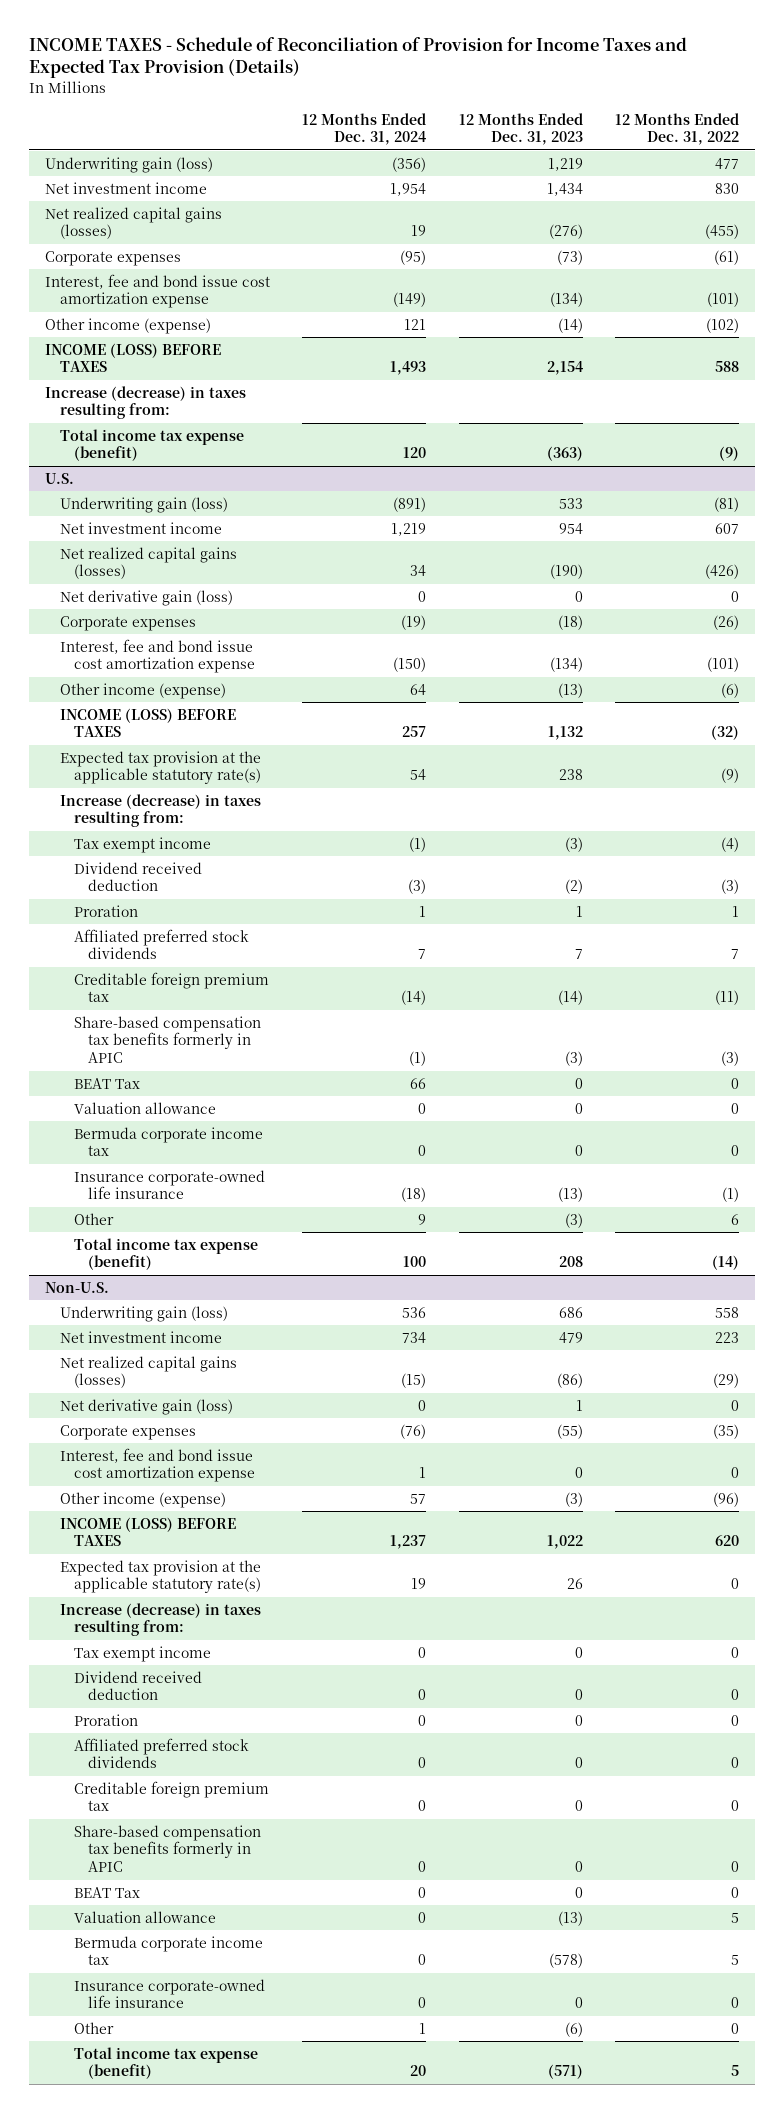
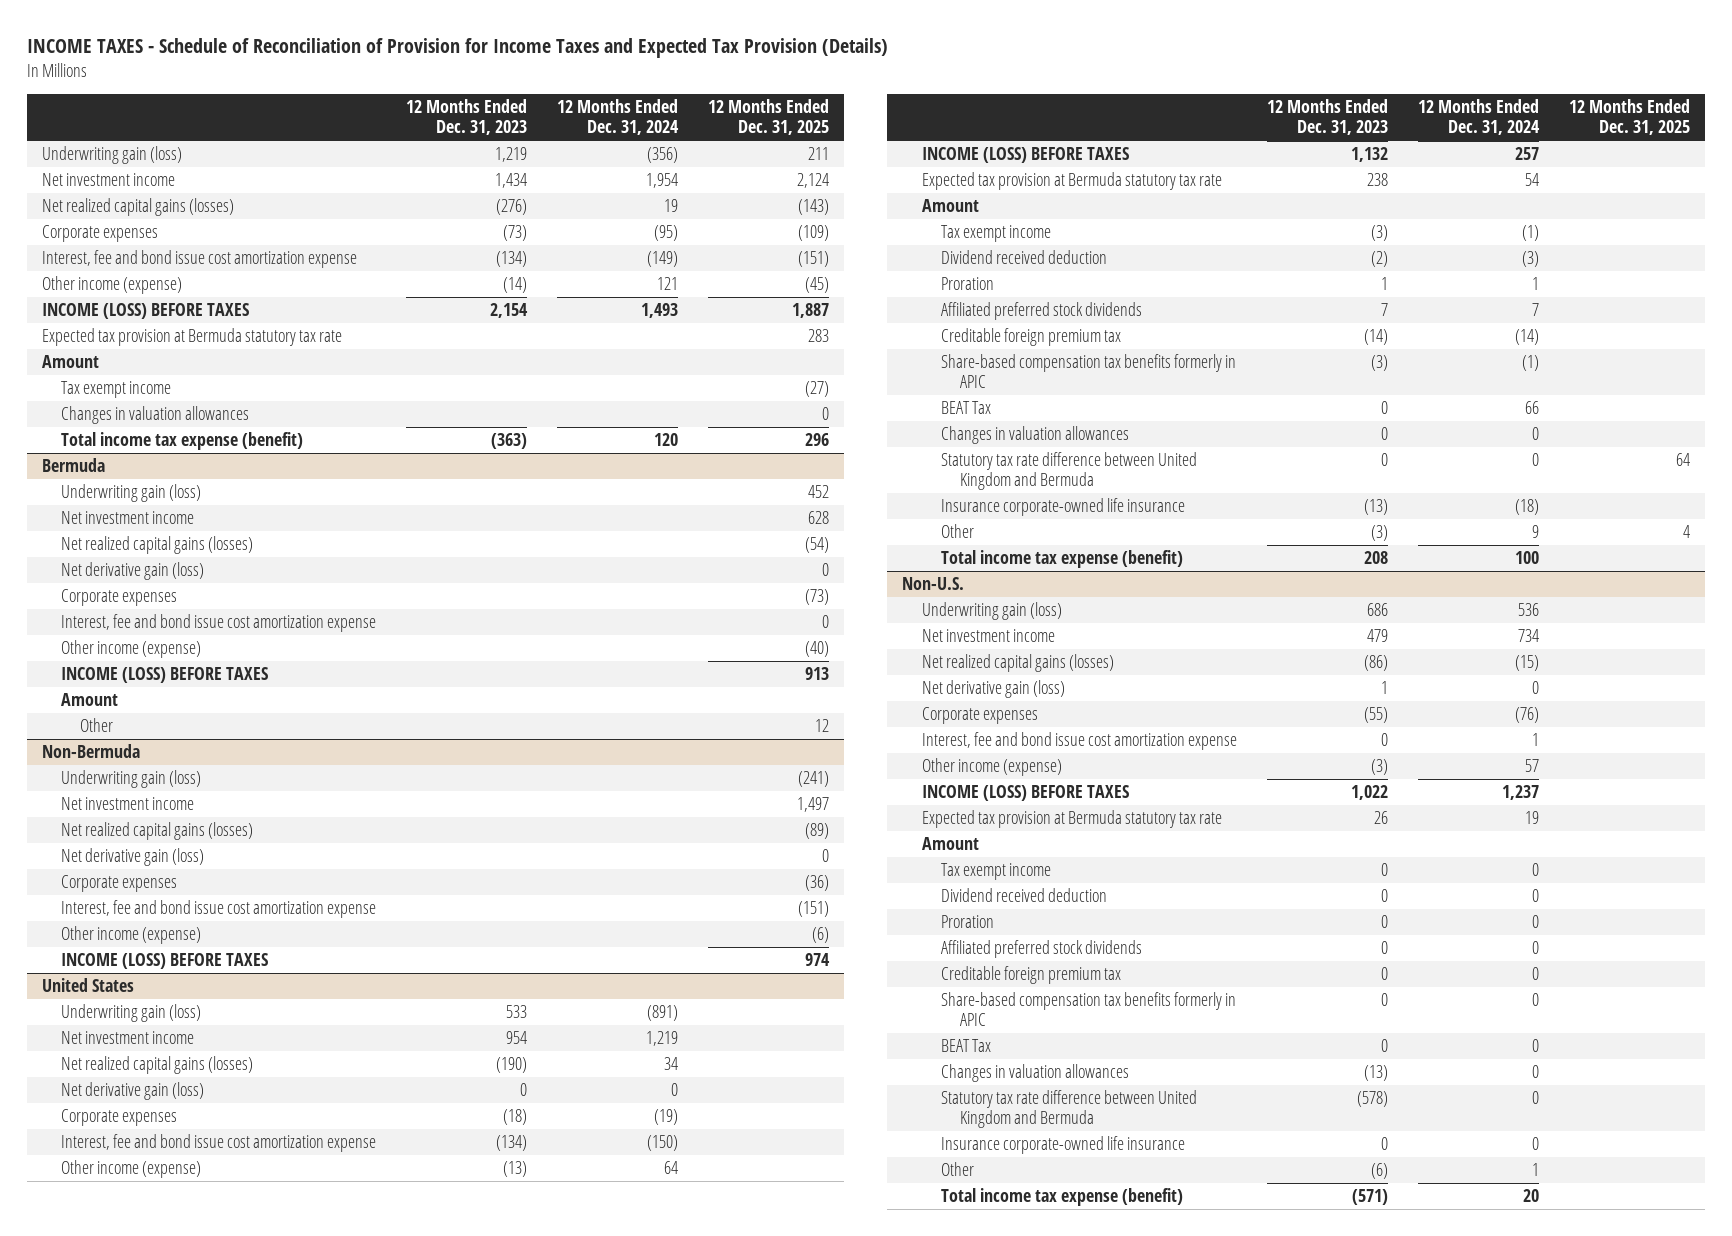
[614,112,739,146] 12 Months Ended Dec. 31, 2022 -> none
none -> [708,99,830,136] 12 Months Ended Dec. 31, 2025
none -> [41,328,342,347] Expected tax provision at Bermuda statutory tax rate
[45,385,247,420] Increase (decrease) in taxes resulting from: -> [41,355,99,369] Amount
none -> [60,381,171,399] Tax exempt income
none -> [60,406,249,425] Changes in valuation allowances
[45,472,75,484] U.S. -> none
none -> [41,458,105,473] Bermuda
none -> [60,484,201,503] Underwriting gain (loss)
none -> [60,511,194,525] Net investment income
none -> [60,536,253,555] Net realized capital gains (losses)
none -> [60,562,204,581] Net derivative gain (loss)
none -> [60,589,177,607] Corporate expenses
none -> [60,614,376,633] Interest, fee and bond issue cost amortization expense
none -> [60,640,201,659] Other income (expense)
none -> [60,667,268,684] INCOME (LOSS) BEFORE TAXES
none -> [60,693,118,707] Amount
none -> [80,718,114,733] Other
none -> [41,744,140,759] Non-Bermuda
none -> [60,770,201,789] Underwriting gain (loss)
none -> [60,797,194,811] Net investment income
none -> [60,822,253,841] Net realized capital gains (losses)
none -> [60,848,204,867] Net derivative gain (loss)
none -> [60,875,177,893] Corporate expenses
none -> [60,900,376,919] Interest, fee and bond issue cost amortization expense
none -> [60,926,201,945] Other income (expense)
none -> [60,953,268,970] INCOME (LOSS) BEFORE TAXES
none -> [41,978,134,993] United States
[59,750,262,785] Expected tax provision at the applicable statutory rate(s) -> [921,172,1222,191] Expected tax provision at Bermuda statutory tax rate
[59,793,261,828] Increase (decrease) in taxes resulting from: -> [921,199,979,213] Amount
[74,1101,217,1114] Valuation allowance -> [941,426,1130,445] Changes in valuation allowances
[74,1126,264,1157] Bermuda corporate income tax -> [941,452,1198,491] Statutory tax rate difference between United Kingdom and Bermuda
[59,1559,262,1594] Expected tax provision at the applicable statutory rate(s) -> [921,810,1222,829] Expected tax provision at Bermuda statutory tax rate
[59,1602,261,1637] Increase (decrease) in taxes resulting from: -> [921,837,979,851] Amount
[74,1910,217,1923] Valuation allowance -> [941,1064,1130,1083] Changes in valuation allowances
[74,1935,264,1966] Bermuda corporate income tax -> [941,1090,1198,1129] Statutory tax rate difference between United Kingdom and Bermuda

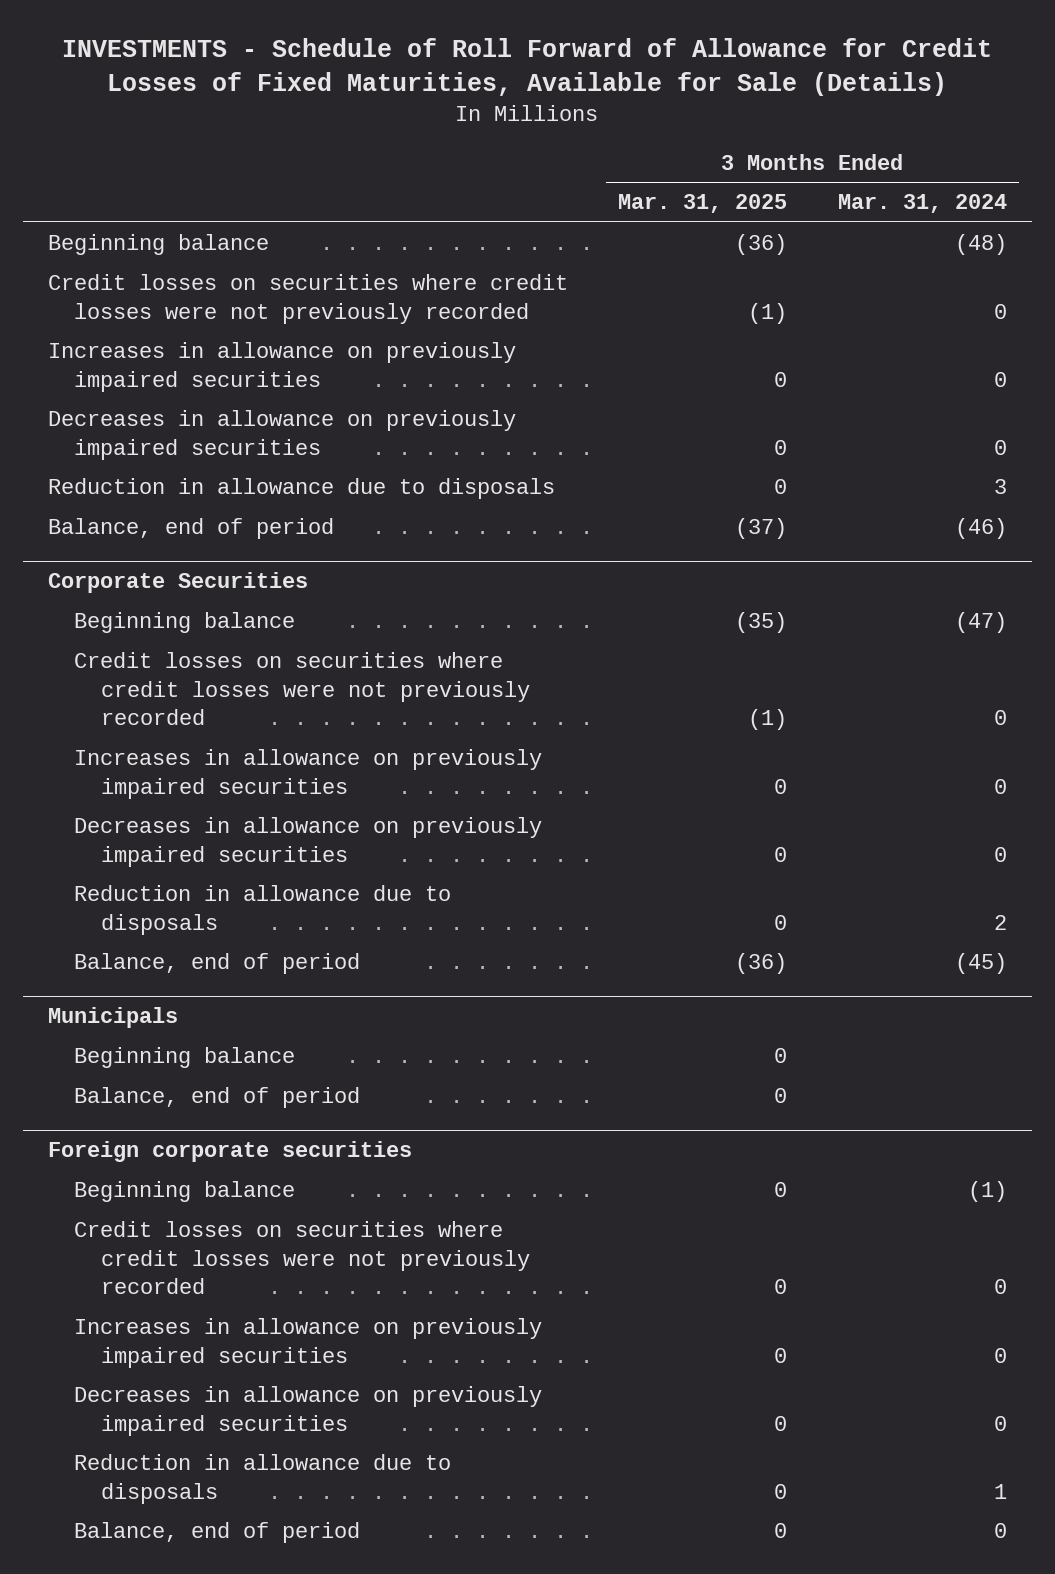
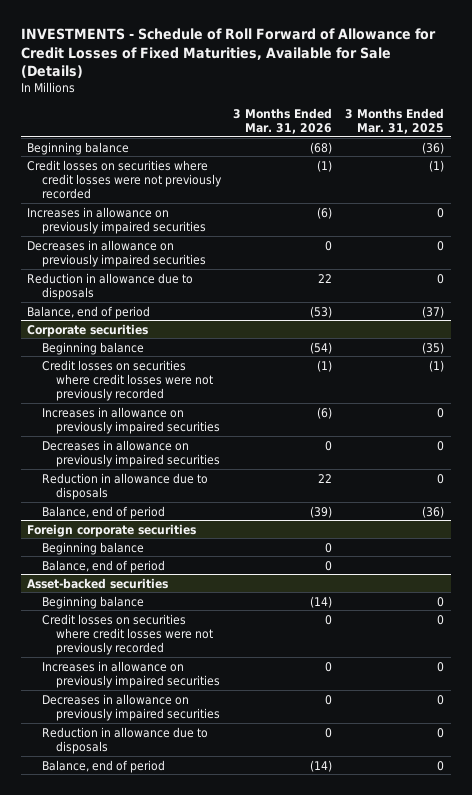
[837,194,1007,214] Mar. 31, 2024 -> none
none -> [233,107,333,134] 3 Months Ended Mar. 31, 2026
[47,572,308,594] Corporate Securities -> [27,323,149,337] Corporate securities
[47,1007,178,1029] Municipals -> none
[74,1047,296,1069] Beginning balance -> none
[74,1087,361,1109] Balance, end of period -> none
none -> [41,541,144,555] Beginning balance
none -> [41,559,165,573] Balance, end of period
none -> [27,577,169,589] Asset-backed securities

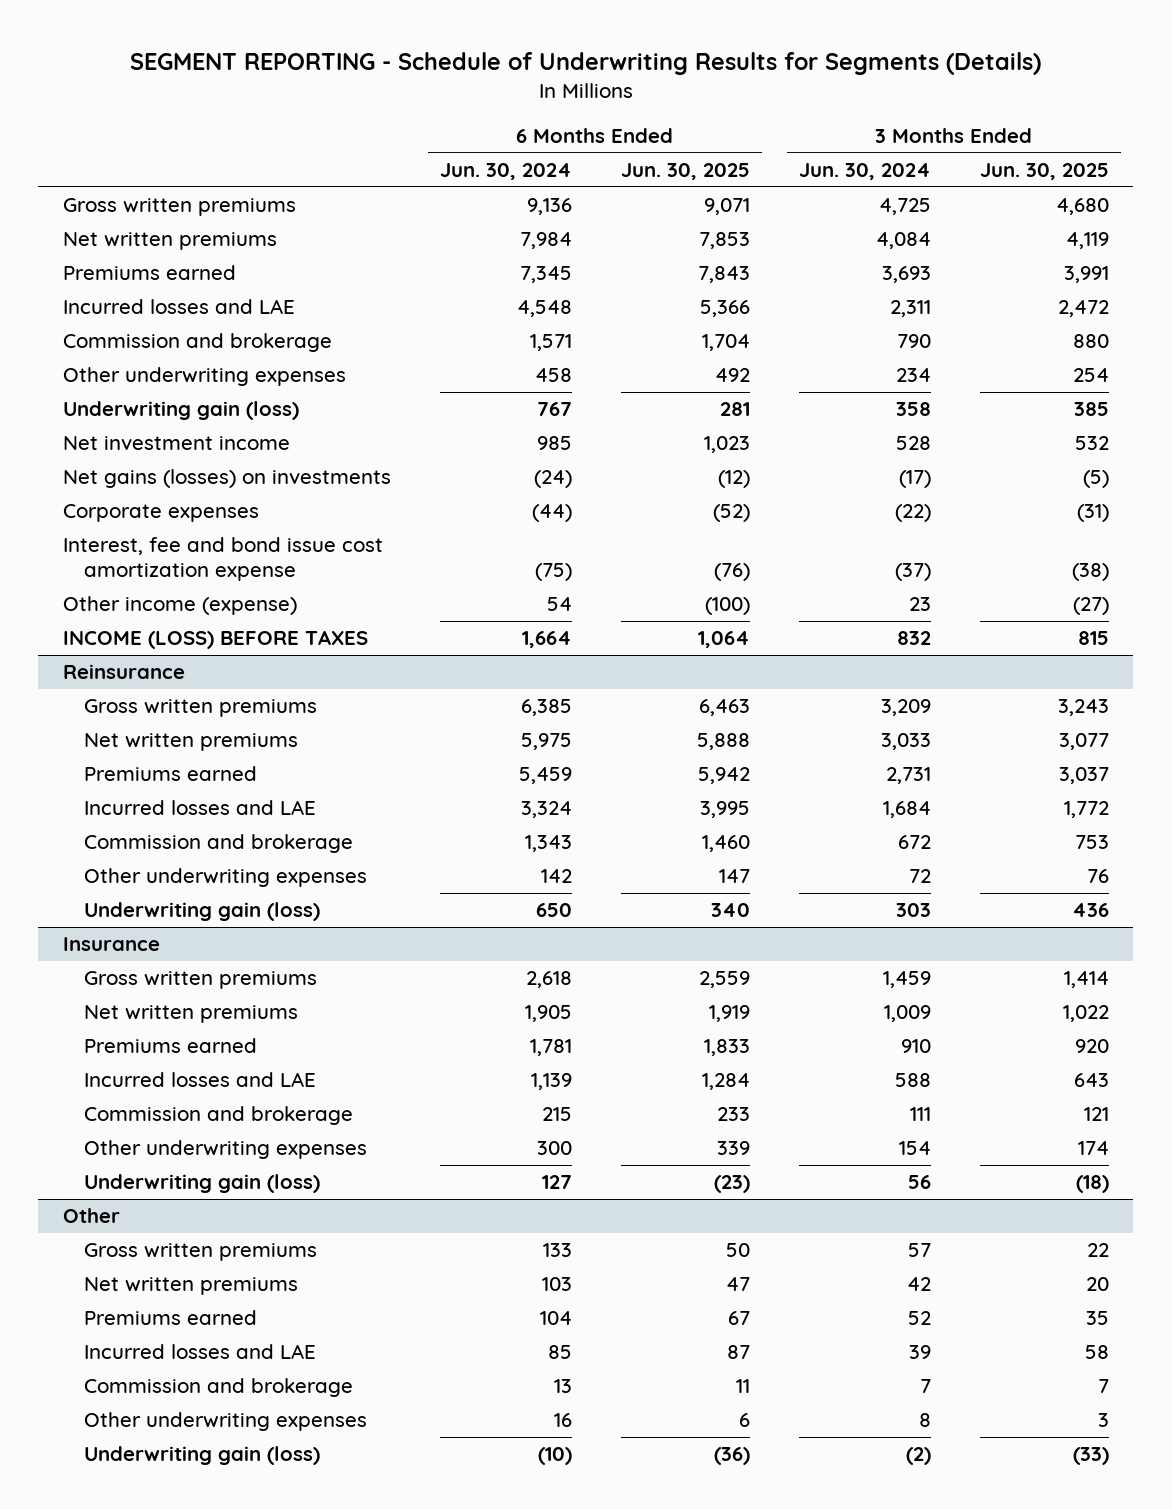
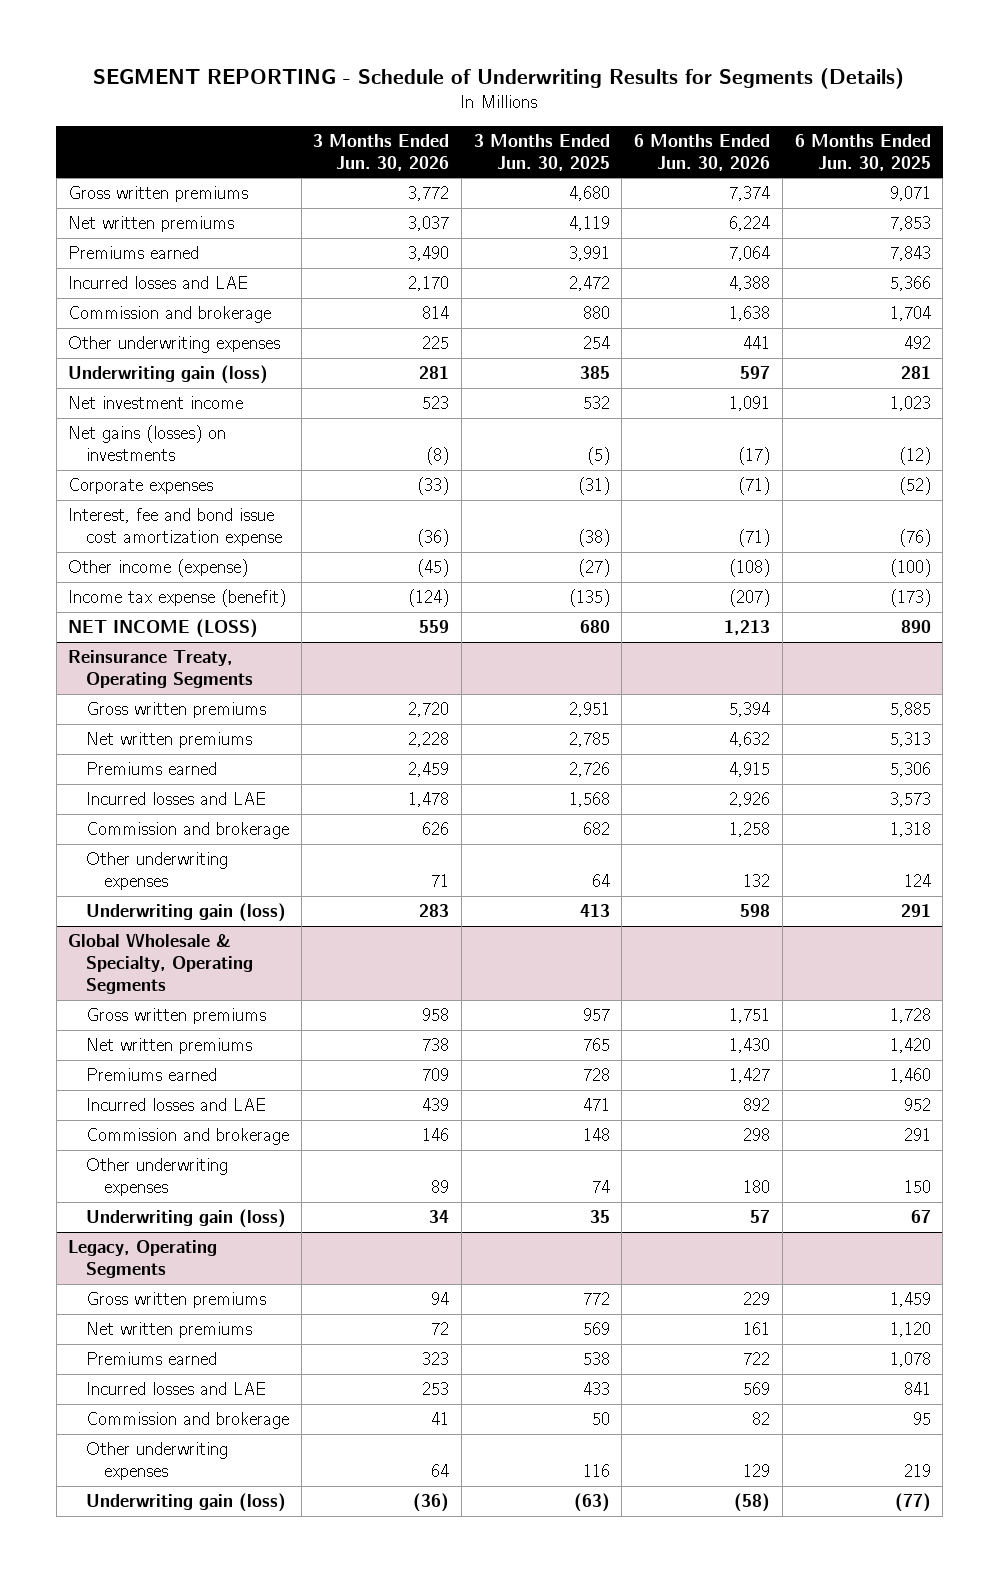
[439,162,572,180] Jun. 30, 2024 -> none
[798,162,931,180] Jun. 30, 2024 -> none
none -> [313,133,450,171] 3 Months Ended Jun. 30, 2026
none -> [634,133,771,171] 6 Months Ended Jun. 30, 2026
[62,630,368,650] INCOME (LOSS) BEFORE TAXES -> none
[62,664,185,680] Reinsurance -> none
[62,937,160,952] Insurance -> none
[62,1208,120,1224] Other -> none
none -> [68,588,287,607] Income tax expense (benefit)
none -> [68,618,259,638] NET INCOME (LOSS)
none -> [68,649,254,688] Reinsurance Treaty, Operating Segments
[698,699,750,717] 6,463 -> [889,701,931,717] 5,885
[1057,699,1109,717] 3,243 -> [568,701,610,717] 2,951
[696,733,750,751] 5,888 -> [889,731,931,747] 5,313
[1058,733,1109,751] 3,077 -> [568,731,610,747] 2,785
[697,767,750,785] 5,942 -> [889,761,931,777] 5,306
[1058,767,1109,785] 3,037 -> [568,761,610,777] 2,726
[699,801,750,819] 3,995 -> [889,791,931,807] 3,573
[1063,801,1109,819] 1,772 -> [568,791,610,807] 1,568
[701,835,750,853] 1,460 -> [889,821,931,837] 1,318
[1074,835,1109,850] 753 -> [582,821,610,835] 682
[718,869,750,884] 147 -> [903,873,931,887] 124
[1086,869,1109,884] 76 -> [591,873,610,887] 64
[710,903,750,918] 340 -> [900,903,931,917] 291
[1071,903,1109,918] 436 -> [579,903,610,917] 413
none -> [68,931,254,995] Global Wholesale & Specialty, Operating Segments
[698,971,750,989] 2,559 -> [889,1007,931,1023] 1,728
[1063,971,1109,989] 1,414 -> [582,1007,610,1021] 957
[708,1005,750,1023] 1,919 -> [889,1037,931,1053] 1,420
[1062,1005,1109,1023] 1,022 -> [582,1037,610,1051] 765
[703,1039,750,1057] 1,833 -> [889,1067,931,1083] 1,460
[1074,1039,1109,1054] 920 -> [582,1067,610,1081] 728
[701,1073,750,1091] 1,284 -> [903,1097,931,1111] 952
[1073,1073,1109,1088] 643 -> [582,1097,610,1111] 471
[716,1107,750,1122] 233 -> [903,1127,931,1141] 291
[1083,1107,1109,1122] 121 -> [582,1127,610,1141] 148
[716,1141,750,1156] 339 -> [903,1179,931,1193] 150
[1077,1141,1109,1156] 174 -> [591,1179,610,1193] 74
[713,1175,750,1194] (23) -> [910,1209,931,1223] 67
[1075,1175,1109,1194] (18) -> [589,1209,610,1223] 35
none -> [68,1239,218,1278] Legacy, Operating Segments
[725,1243,750,1258] 50 -> [889,1291,931,1307] 1,459
[1086,1243,1109,1258] 22 -> [582,1291,610,1305] 772
[725,1277,750,1292] 47 -> [889,1321,931,1337] 1,120
[1085,1277,1109,1292] 20 -> [582,1321,610,1335] 569
[727,1311,750,1326] 67 -> [889,1351,931,1367] 1,078
[1085,1311,1109,1326] 35 -> [582,1351,610,1365] 538
[726,1345,750,1360] 87 -> [903,1381,931,1395] 841
[1084,1345,1109,1360] 58 -> [582,1381,610,1395] 433
[735,1379,750,1394] 11 -> [912,1411,931,1425] 95
[1097,1379,1109,1394] 7 -> [591,1411,610,1425] 50
[738,1413,750,1428] 6 -> [903,1463,931,1477] 219
[1097,1413,1109,1428] 3 -> [582,1463,610,1477] 116
[713,1447,750,1466] (36) -> [894,1492,931,1512] (77)
[1072,1447,1109,1466] (33) -> [573,1492,610,1512] (63)

